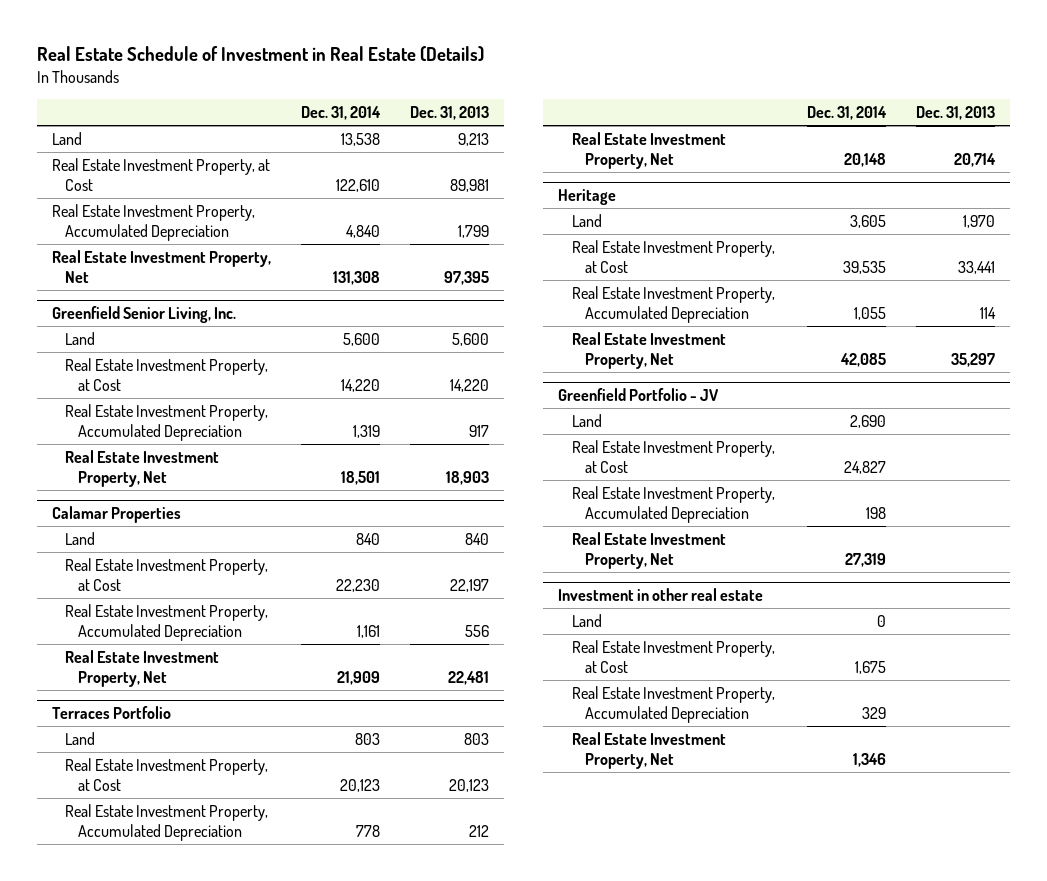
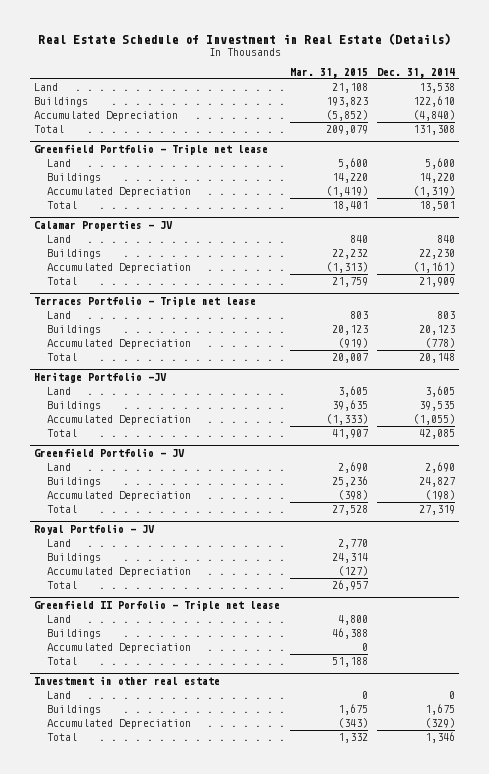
[409,105,489,120] Dec. 31, 2013 -> none
none -> [289,67,368,78] Mar. 31, 2015
[51,157,270,192] Real Estate Investment Property, at Cost -> [34,97,89,108] Buildings
[51,203,255,242] Real Estate Investment Property, Accumulated Depreciation -> [34,111,179,122] Accumulated Depreciation
[345,225,380,239] 4,840 -> [412,110,455,122] (4,840)
[51,249,271,284] Real Estate Investment Property, Net -> [34,125,65,134] Total
[51,306,236,324] Greenfield Senior Living, Inc. -> [34,143,269,155] Greenfield Portfolio - Triple net lease
[64,357,268,392] Real Estate Investment Property, at Cost -> [47,173,102,184] Buildings
[64,403,268,442] Real Estate Investment Property, Accumulated Depreciation -> [47,187,192,198] Accumulated Depreciation
[352,425,380,439] 1,319 -> [412,186,455,198] (1,319)
[64,449,219,488] Real Estate Investment Property, Net -> [47,201,78,210] Total
[51,506,181,524] Calamar Properties -> [34,219,174,231] Calamar Properties - JV
[64,557,268,592] Real Estate Investment Property, at Cost -> [47,249,102,260] Buildings
[64,603,268,642] Real Estate Investment Property, Accumulated Depreciation -> [47,263,192,274] Accumulated Depreciation
[356,625,380,639] 1,161 -> [412,262,455,274] (1,161)
[64,649,219,688] Real Estate Investment Property, Net -> [47,277,78,286] Total
[51,706,171,720] Terraces Portfolio -> [34,295,257,307] Terraces Portfolio - Triple net lease
[64,757,268,792] Real Estate Investment Property, at Cost -> [47,325,102,336] Buildings
[64,803,268,842] Real Estate Investment Property, Accumulated Depreciation -> [47,339,192,350] Accumulated Depreciation
[355,825,380,838] 778 -> [424,338,455,349] (778)
[571,131,726,170] Real Estate Investment Property, Net -> [47,353,78,362] Total
[558,189,617,206] Heritage -> [34,371,168,383] Heritage Portfolio -JV
[571,239,775,274] Real Estate Investment Property, at Cost -> [47,401,102,412] Buildings
[571,285,775,324] Real Estate Investment Property, Accumulated Depreciation -> [47,415,192,426] Accumulated Depreciation
[854,307,887,321] 1,055 -> [412,414,455,426] (1,055)
[571,331,726,370] Real Estate Investment Property, Net -> [47,429,78,438] Total
[571,439,775,474] Real Estate Investment Property, at Cost -> [47,477,102,488] Buildings
[571,485,775,524] Real Estate Investment Property, Accumulated Depreciation -> [47,491,192,502] Accumulated Depreciation
[866,507,887,520] 198 -> [424,490,455,501] (198)
[571,531,726,570] Real Estate Investment Property, Net -> [47,505,78,514] Total
none -> [34,523,156,535] Royal Portfolio - JV
none -> [47,539,72,548] Land
none -> [47,553,102,564] Buildings
none -> [47,567,192,578] Accumulated Depreciation
none -> [47,581,78,590] Total
none -> [34,599,281,611] Greenfield II Porfolio - Triple net lease
none -> [47,615,72,624] Land
none -> [47,629,102,640] Buildings
none -> [47,643,192,654] Accumulated Depreciation
none -> [47,657,78,666] Total
[571,639,775,674] Real Estate Investment Property, at Cost -> [47,705,102,716] Buildings
[571,685,775,724] Real Estate Investment Property, Accumulated Depreciation -> [47,719,192,730] Accumulated Depreciation
[862,707,887,720] 329 -> [424,718,455,729] (329)
[571,731,726,770] Real Estate Investment Property, Net -> [47,733,78,742] Total

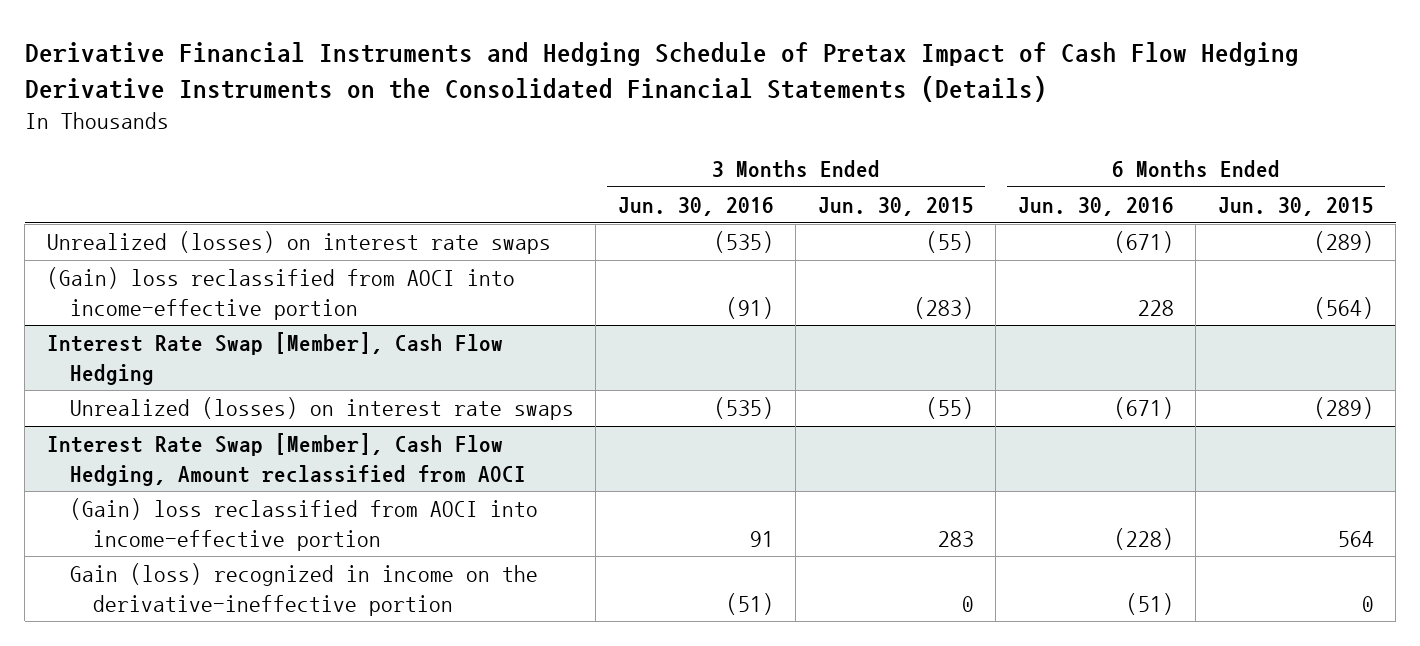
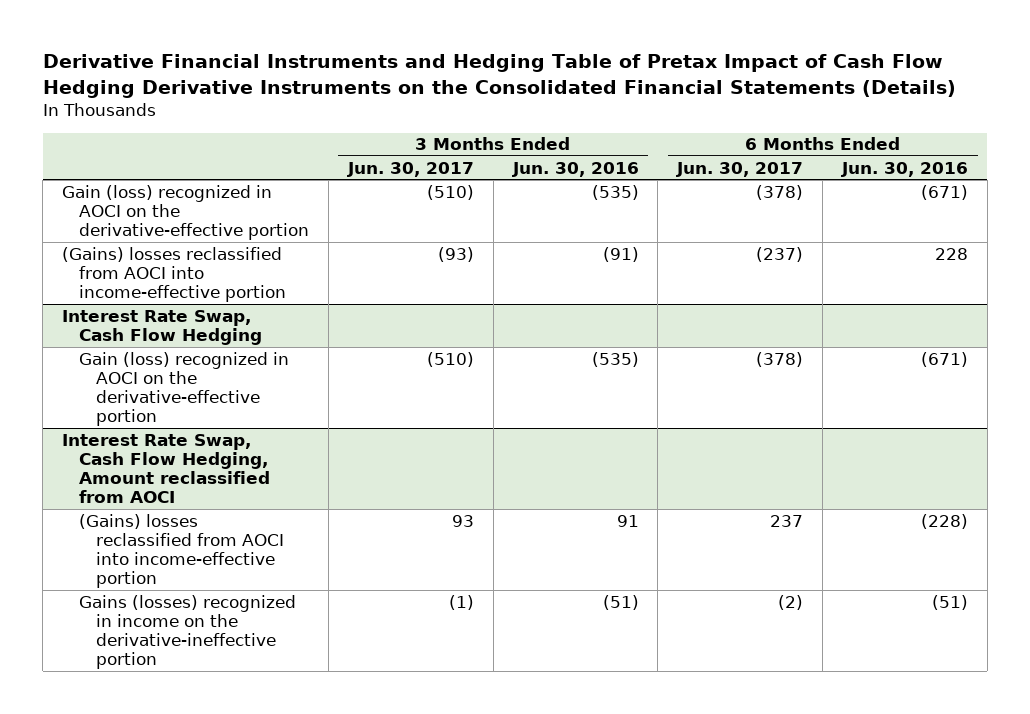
[24,41,1299,102] Derivative Financial Instruments and Hedging Schedule of Pretax Impact of Cash Flow Hedging Derivative Instruments on the Consolidated Financial Statements (Details) -> [42,54,956,98] Derivative Financial Instruments and Hedging Table of Pretax Impact of Cash Flow Hedging Derivative Instruments on the Consolidated Financial Statements (Details)
[817,197,974,217] Jun. 30, 2015 -> none
[1217,197,1374,217] Jun. 30, 2015 -> none
none -> [346,161,474,177] Jun. 30, 2017
none -> [676,161,804,177] Jun. 30, 2017
[46,231,551,255] Unrealized (losses) on interest rate swaps -> [62,184,310,241] Gain (loss) recognized in AOCI on the derivative-effective portion
[46,267,515,320] (Gain) loss reclassified from AOCI into income-effective portion -> [62,246,287,303] (Gains) losses reclassified from AOCI into income-effective portion
[46,332,503,385] Interest Rate Swap [Member], Cash Flow Hedging -> [62,309,263,345] Interest Rate Swap, Cash Flow Hedging
[69,397,574,421] Unrealized (losses) on interest rate swaps -> [79,351,290,427] Gain (loss) recognized in AOCI on the derivative-effective portion
[46,433,526,486] Interest Rate Swap [Member], Cash Flow Hedging, Amount reclassified from AOCI -> [62,433,271,504] Interest Rate Swap, Cash Flow Hedging, Amount reclassified from AOCI
[69,498,538,551] (Gain) loss reclassified from AOCI into income-effective portion -> [79,513,285,589] (Gains) losses reclassified from AOCI into income-effective portion
[69,563,538,616] Gain (loss) recognized in income on the derivative-ineffective portion -> [79,594,297,670] Gains (losses) recognized in income on the derivative-ineffective portion

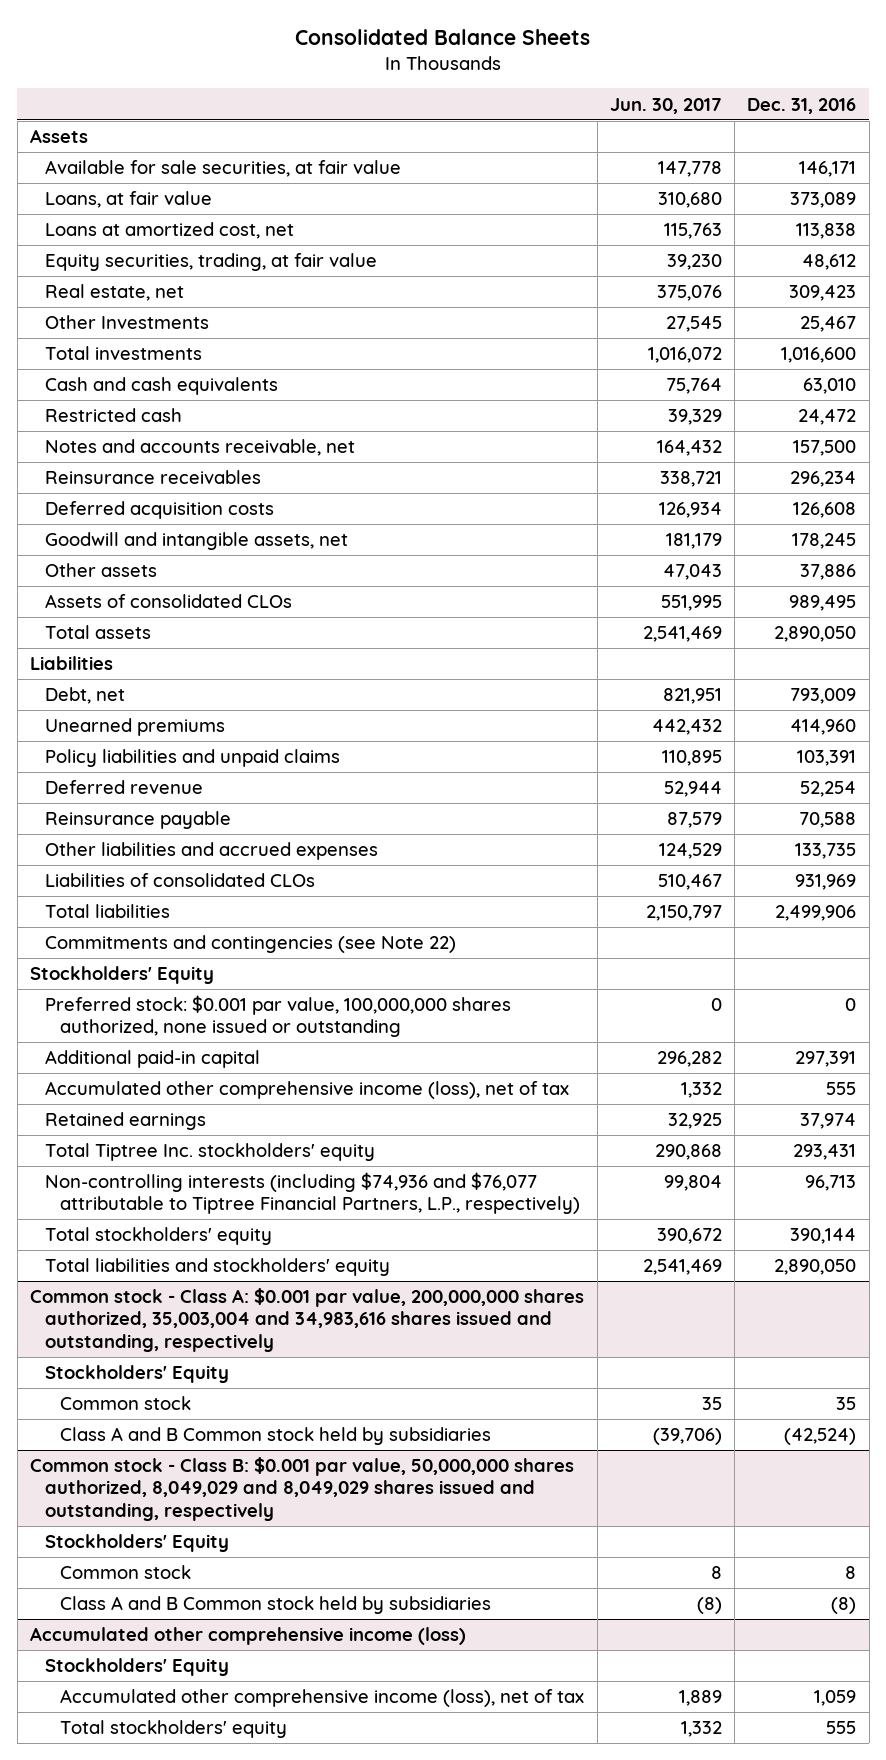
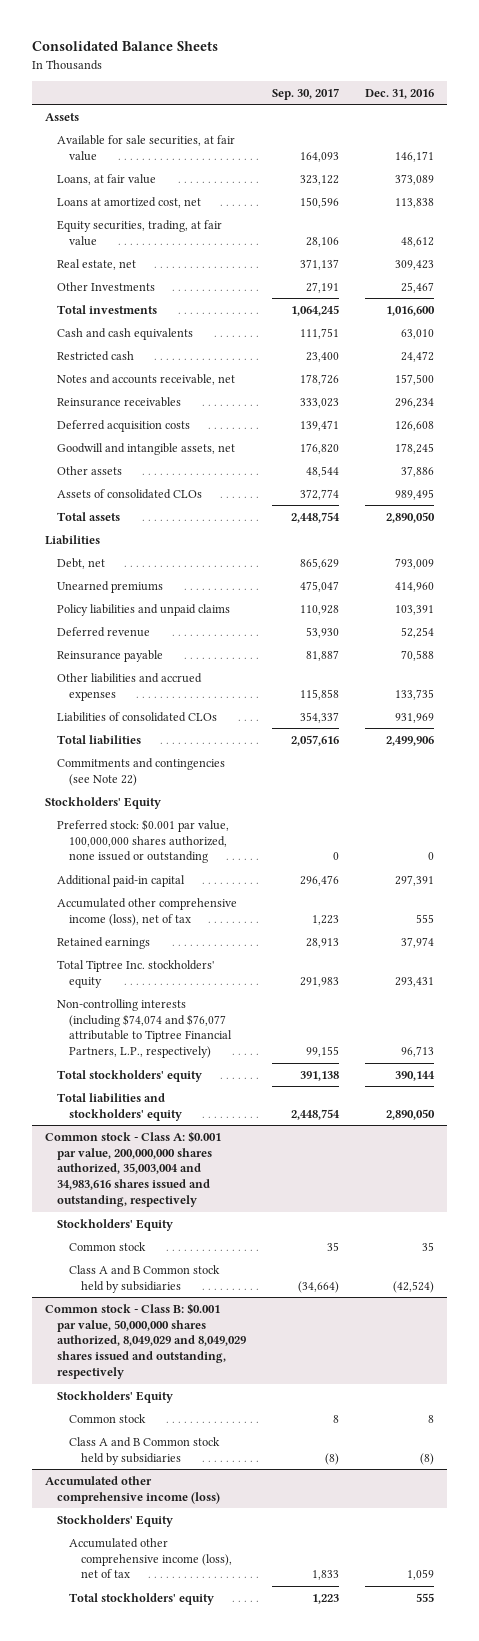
[609,97,722,114] Jun. 30, 2017 -> none
none -> [272,87,340,100] Sep. 30, 2017
[45,1172,581,1215] Non-controlling interests (including $74,936 and $76,077 attributable to Tiptree Financial Partners, L.P., respectively) -> [56,998,232,1059] Non-controlling interests (including $74,074 and $76,077 attributable to Tiptree Financial Partners, L.P., respectively)

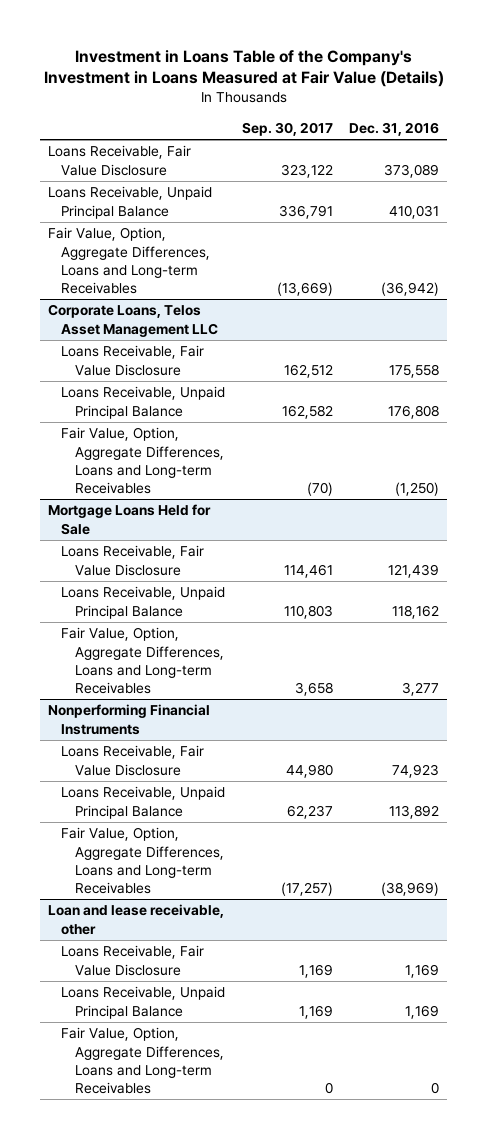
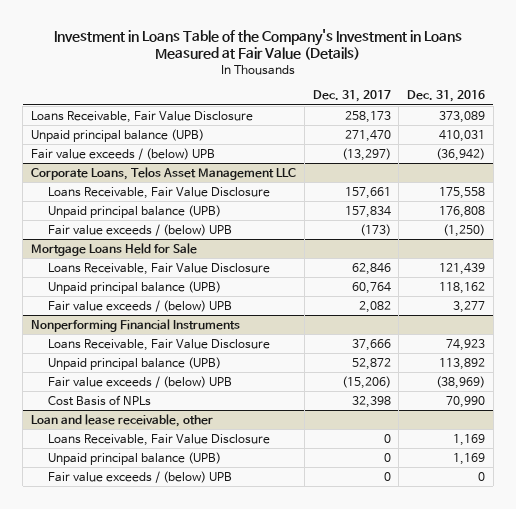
[241,121,333,136] Sep. 30, 2017 -> none
none -> [312,90,391,103] Dec. 31, 2017
[48,186,213,219] Loans Receivable, Unpaid Principal Balance -> [30,128,204,142] Unpaid principal balance (UPB)
[48,227,211,294] Fair Value, Option, Aggregate Differences, Loans and Long-term Receivables -> [30,147,215,160] Fair value exceeds / (below) UPB
[61,386,226,419] Loans Receivable, Unpaid Principal Balance -> [48,204,222,218] Unpaid principal balance (UPB)
[61,427,224,494] Fair Value, Option, Aggregate Differences, Loans and Long-term Receivables -> [48,223,233,236] Fair value exceeds / (below) UPB
[61,586,226,619] Loans Receivable, Unpaid Principal Balance -> [48,280,222,294] Unpaid principal balance (UPB)
[61,627,224,694] Fair Value, Option, Aggregate Differences, Loans and Long-term Receivables -> [48,299,233,312] Fair value exceeds / (below) UPB
[61,786,226,819] Loans Receivable, Unpaid Principal Balance -> [48,356,222,370] Unpaid principal balance (UPB)
[61,827,224,894] Fair Value, Option, Aggregate Differences, Loans and Long-term Receivables -> [48,375,233,388] Fair value exceeds / (below) UPB
none -> [48,394,152,406] Cost Basis of NPLs
[61,986,226,1019] Loans Receivable, Unpaid Principal Balance -> [48,451,222,465] Unpaid principal balance (UPB)
[61,1027,224,1094] Fair Value, Option, Aggregate Differences, Loans and Long-term Receivables -> [48,470,233,483] Fair value exceeds / (below) UPB

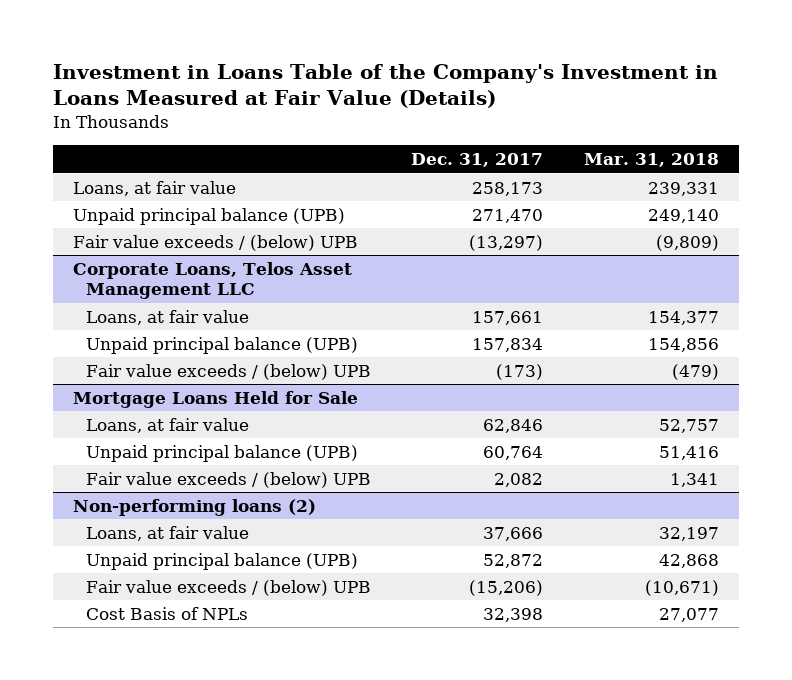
[407,90,486,103] Dec. 31, 2016 -> none
none -> [583,153,719,168] Mar. 31, 2018
[30,110,253,123] Loans Receivable, Fair Value Disclosure -> [72,180,236,196] Loans, at fair value
[48,186,271,199] Loans Receivable, Fair Value Disclosure -> [85,309,249,325] Loans, at fair value
[48,262,271,275] Loans Receivable, Fair Value Disclosure -> [85,417,249,433] Loans, at fair value
[30,318,240,332] Nonperforming Financial Instruments -> [72,498,316,516] Non-performing loans (2)
[48,338,271,351] Loans Receivable, Fair Value Disclosure -> [85,525,249,541] Loans, at fair value
[30,413,213,427] Loan and lease receivable, other -> none
[48,433,271,446] Loans Receivable, Fair Value Disclosure -> none
[48,451,222,465] Unpaid principal balance (UPB) -> none
[48,470,233,483] Fair value exceeds / (below) UPB -> none

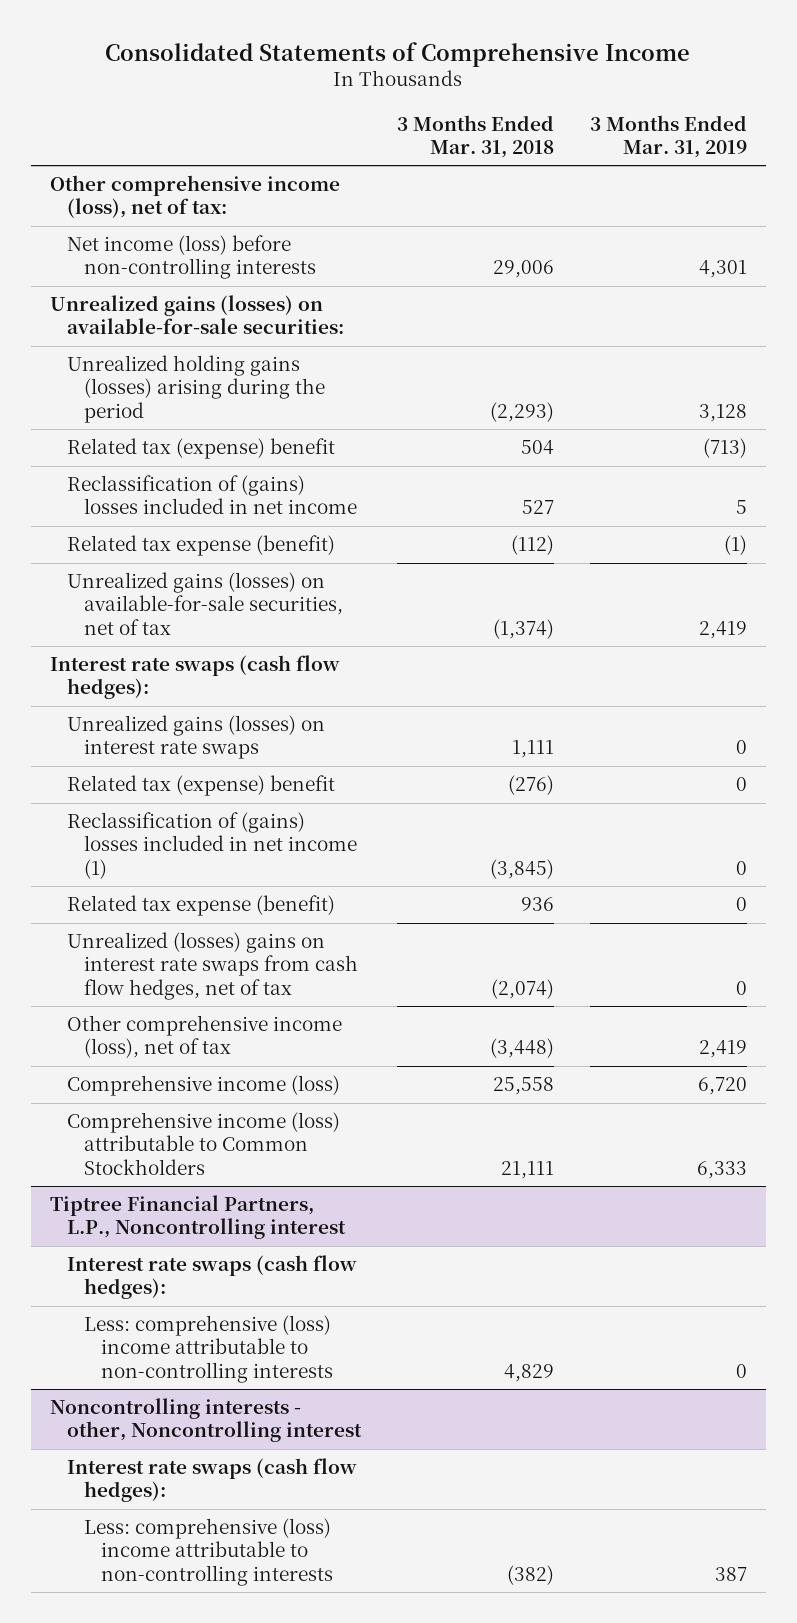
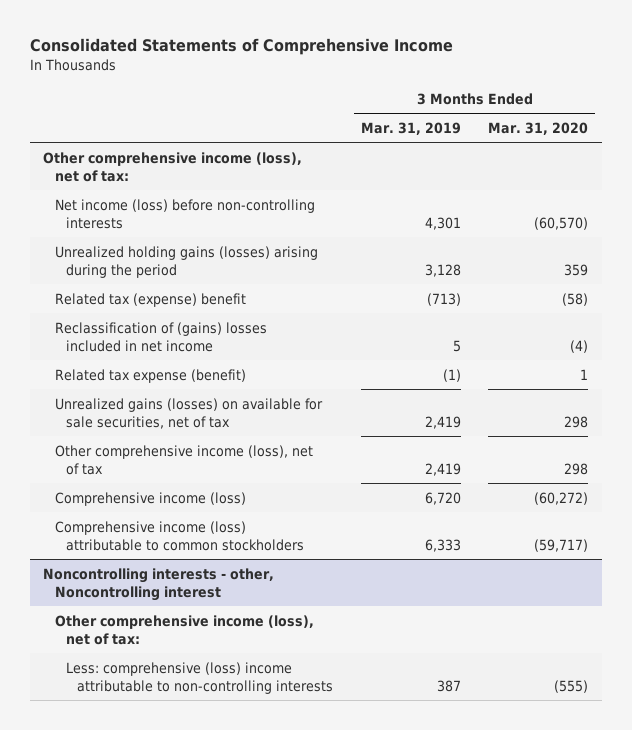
[397,114,555,158] 3 Months Ended Mar. 31, 2018 -> none
none -> [488,121,589,135] Mar. 31, 2020
[49,295,344,335] Unrealized gains (losses) on available-for-sale securities: -> none
[49,655,340,700] Interest rate swaps (cash flow hedges): -> none
[66,715,325,760] Unrealized gains (losses) on interest rate swaps -> none
[66,775,335,797] Related tax (expense) benefit -> none
[66,812,358,879] Reclassification of (gains) losses included in net income (1) -> none
[66,895,335,917] Related tax expense (benefit) -> none
[66,932,359,1000] Unrealized (losses) gains on interest rate swaps from cash flow hedges, net of tax -> none
[66,572,344,635] Unrealized gains (losses) on available-for-sale securities, net of tax -> [54,397,323,429] Unrealized gains (losses) on available for sale securities, net of tax
[49,1195,346,1240] Tiptree Financial Partners, L.P., Noncontrolling interest -> none
[66,1255,357,1300] Interest rate swaps (cash flow hedges): -> none
[84,1315,334,1383] Less: comprehensive (loss) income attributable to non-controlling interests -> none
[66,1112,340,1175] Comprehensive income (loss) attributable to Common Stockholders -> [54,520,305,551] Comprehensive income (loss) attributable to common stockholders
[66,1458,357,1503] Interest rate swaps (cash flow hedges): -> none
none -> [54,614,314,645] Other comprehensive income (loss), net of tax:

